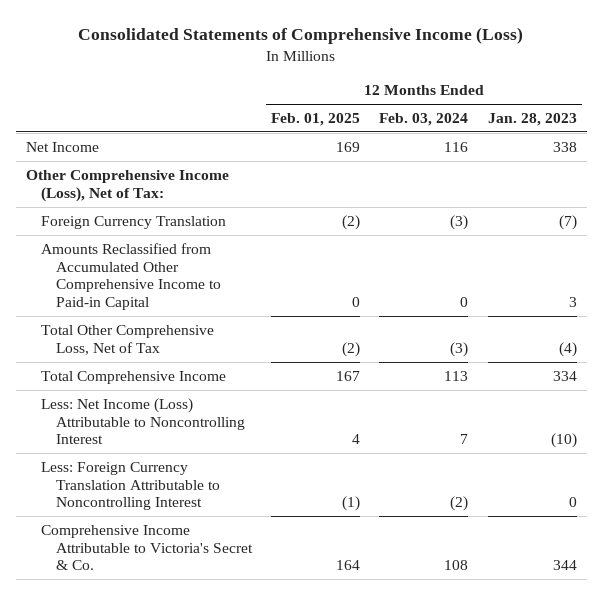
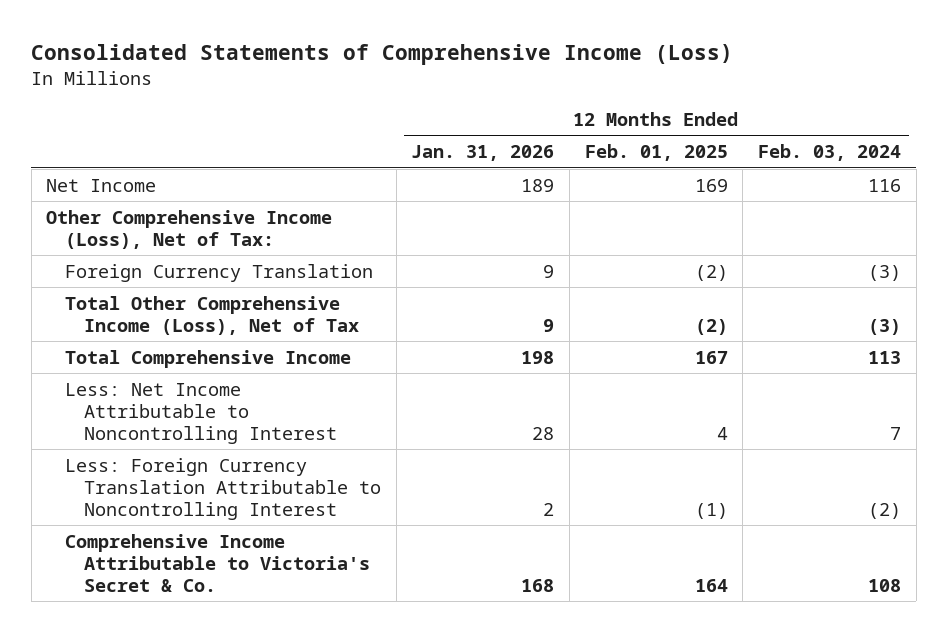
[487,112,577,126] Jan. 28, 2023 -> none
none -> [411,145,555,162] Jan. 31, 2026
[40,242,221,311] Amounts Reclassified from Accumulated Other Comprehensive Income to Paid-in Capital -> none
[40,324,214,355] Total Other Comprehensive Loss, Net of Tax -> [65,295,360,335] Total Other Comprehensive Income (Loss), Net of Tax
[40,397,245,445] Less: Net Income (Loss) Attributable to Noncontrolling Interest -> [65,382,338,444] Less: Net Income Attributable to Noncontrolling Interest

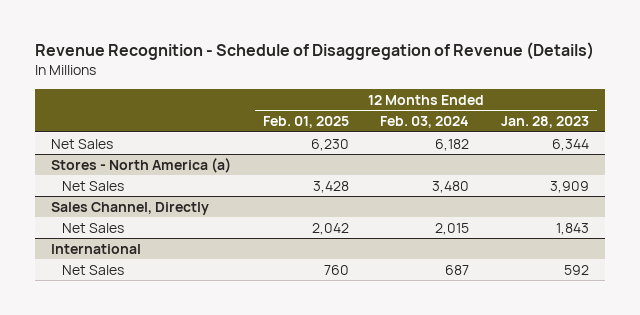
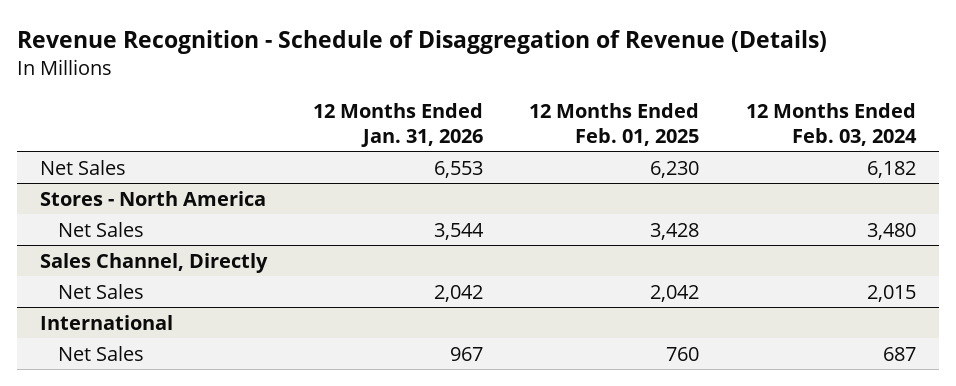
[501,116,590,129] Jan. 28, 2023 -> none
none -> [313,103,484,147] 12 Months Ended Jan. 31, 2026
[50,157,231,173] Stores - North America (a) -> [40,190,267,206] Stores - North America

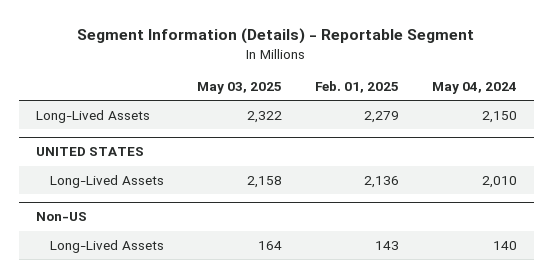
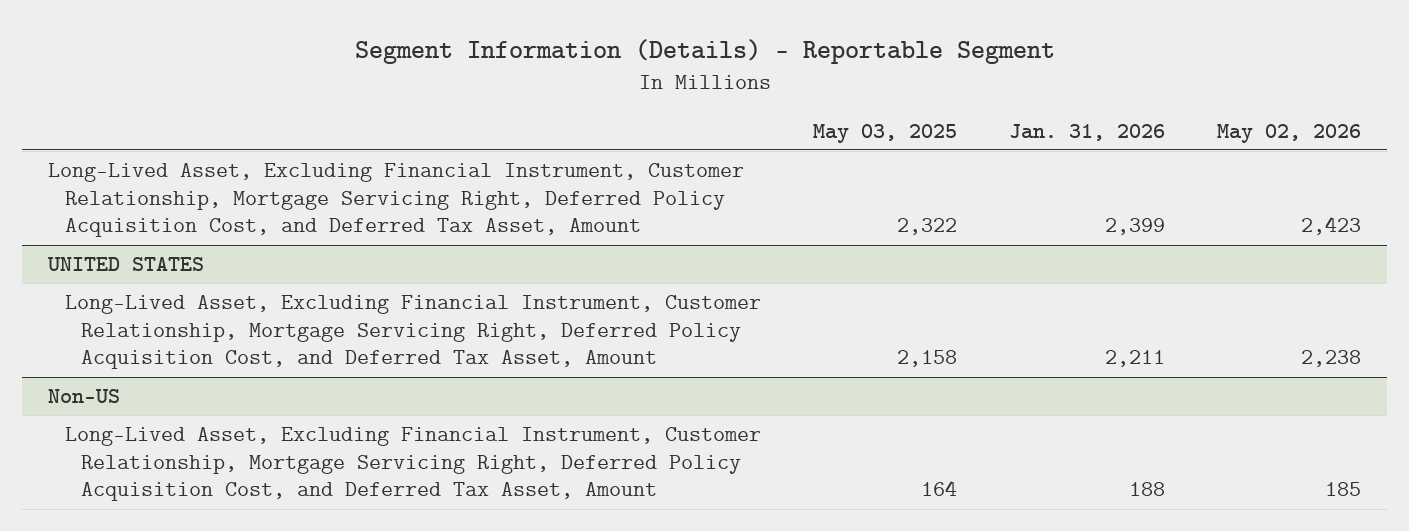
[315,81,400,94] Feb. 01, 2025 -> none
[432,82,518,95] May 04, 2024 -> none
none -> [1008,123,1165,141] Jan. 31, 2026
none -> [1217,123,1362,143] May 02, 2026
[35,109,150,123] Long-Lived Assets -> [48,163,745,238] Long-Lived Asset, Excluding Financial Instrument, Customer Relationship, Mortgage Servicing Right, Deferred Policy Acquisition Cost, and Deferred Tax Asset, Amount
[50,174,165,188] Long-Lived Assets -> [64,295,761,370] Long-Lived Asset, Excluding Financial Instrument, Customer Relationship, Mortgage Servicing Right, Deferred Policy Acquisition Cost, and Deferred Tax Asset, Amount
[50,239,165,253] Long-Lived Assets -> [64,427,761,502] Long-Lived Asset, Excluding Financial Instrument, Customer Relationship, Mortgage Servicing Right, Deferred Policy Acquisition Cost, and Deferred Tax Asset, Amount

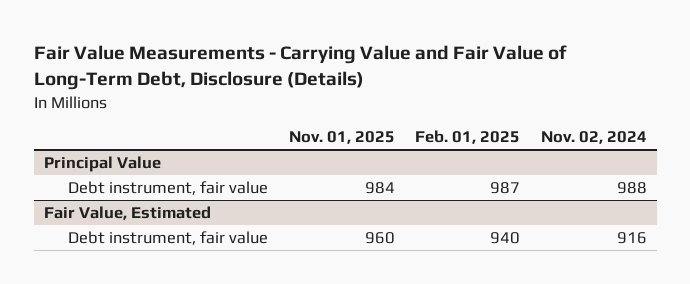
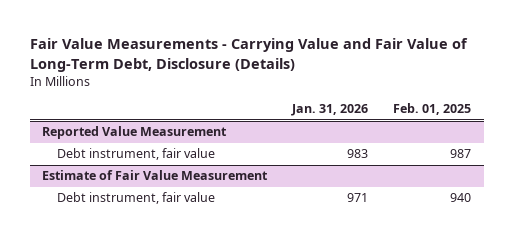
[288,131,395,145] Nov. 01, 2025 -> none
[540,131,647,145] Nov. 02, 2024 -> none
none -> [291,104,369,117] Jan. 31, 2026
[43,155,161,172] Principal Value -> [42,126,228,140] Reported Value Measurement
[43,205,211,220] Fair Value, Estimated -> [42,170,269,181] Estimate of Fair Value Measurement

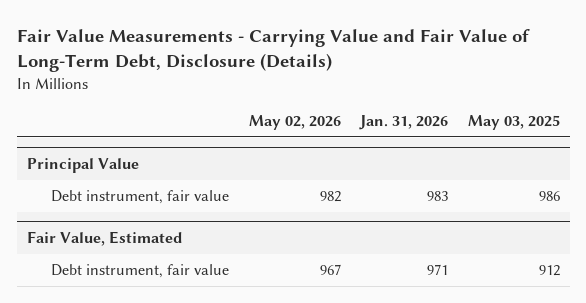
[393,103,472,116] Feb. 01, 2025 -> none
none -> [248,114,341,130] May 02, 2026
none -> [467,114,560,130] May 03, 2025
[42,126,228,140] Reported Value Measurement -> [26,158,139,174] Principal Value
[42,170,269,181] Estimate of Fair Value Measurement -> [26,231,182,247] Fair Value, Estimated

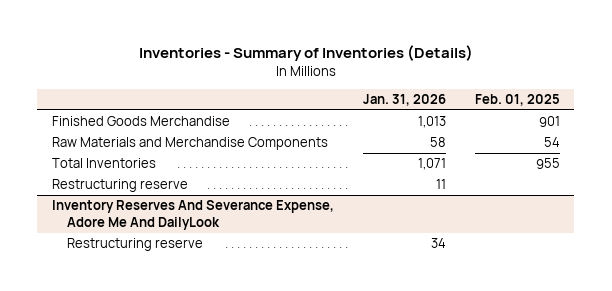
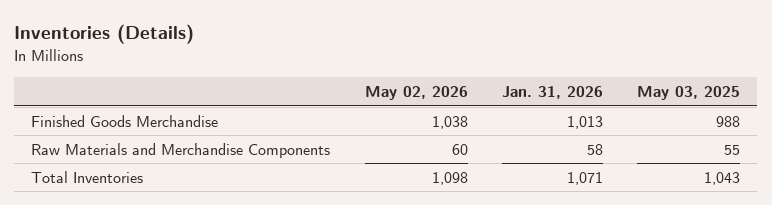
[138,44,473,61] Inventories - Summary of Inventories (Details) -> [14,24,195,45] Inventories (Details)
[474,94,560,107] Feb. 01, 2025 -> none
none -> [364,86,468,101] May 02, 2026
none -> [637,86,741,101] May 03, 2025
[51,179,188,193] Restructuring reserve -> none
[51,200,334,230] Inventory Reserves And Severance Expense, Adore Me And DailyLook -> none
[67,238,204,252] Restructuring reserve -> none

